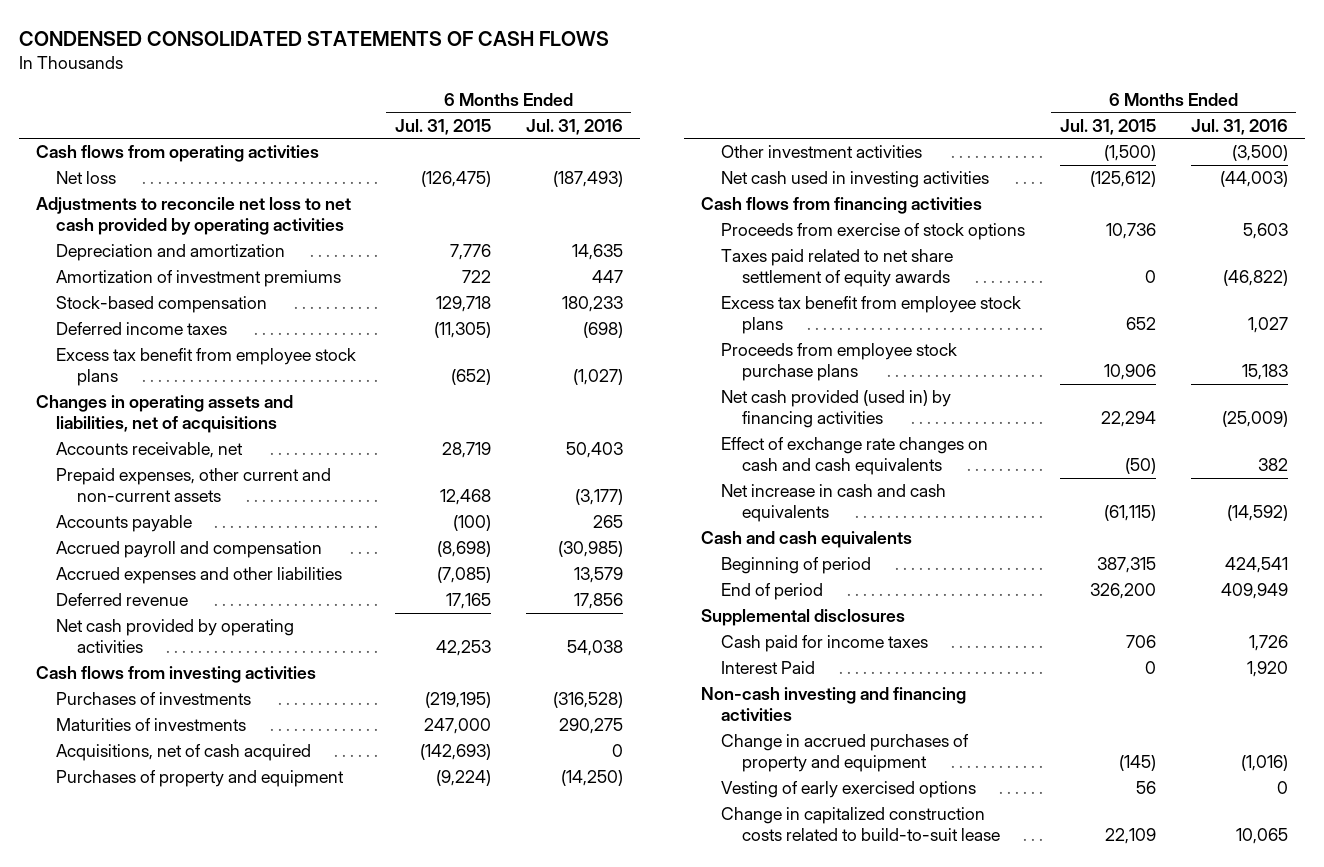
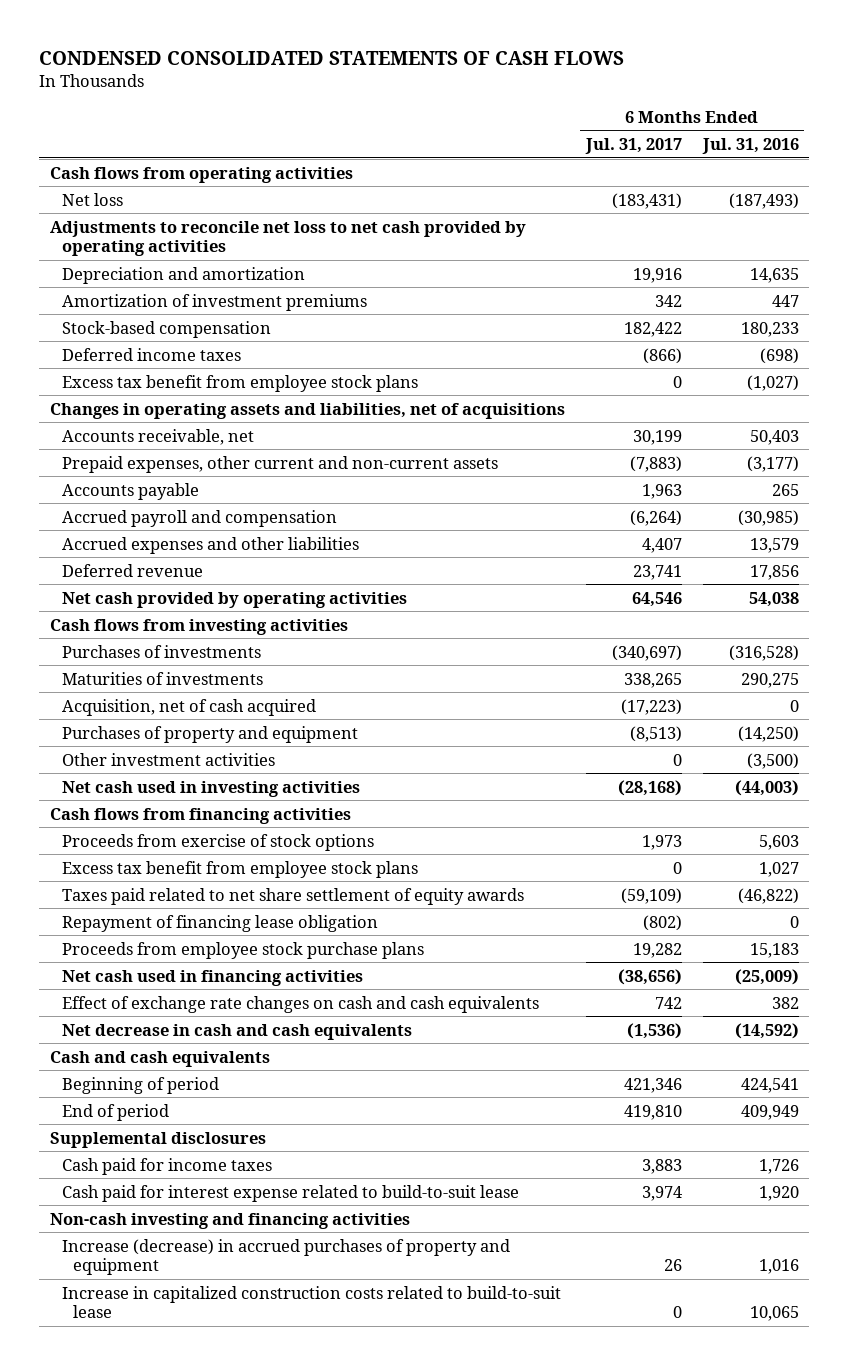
[395,118,492,135] Jul. 31, 2015 -> none
none -> [584,137,682,154] Jul. 31, 2017
[56,744,312,762] Acquisitions, net of cash acquired -> [61,698,316,716] Acquisition, net of cash acquired
[721,249,954,288] Taxes paid related to net share settlement of equity awards -> [61,887,524,905] Taxes paid related to net share settlement of equity awards
none -> [61,914,378,932] Repayment of financing lease obligation
[721,390,952,429] Net cash provided (used in) by financing activities -> [61,969,363,986] Net cash used in financing activities
[721,484,947,523] Net increase in cash and cash equivalents -> [61,1023,412,1040] Net decrease in cash and cash equivalents
[721,661,816,675] Interest Paid -> [61,1184,519,1202] Cash paid for interest expense related to build-to-suit lease
[721,781,977,799] Vesting of early exercised options -> none
[721,734,970,773] Change in accrued purchases of property and equipment -> [61,1238,510,1276] Increase (decrease) in accrued purchases of property and equipment
[1240,755,1288,772] (1,016) -> [758,1259,799,1275] 1,016
[721,807,1000,842] Change in capitalized construction costs related to build-to-suit lease -> [61,1285,561,1319] Increase in capitalized construction costs related to build-to-suit lease

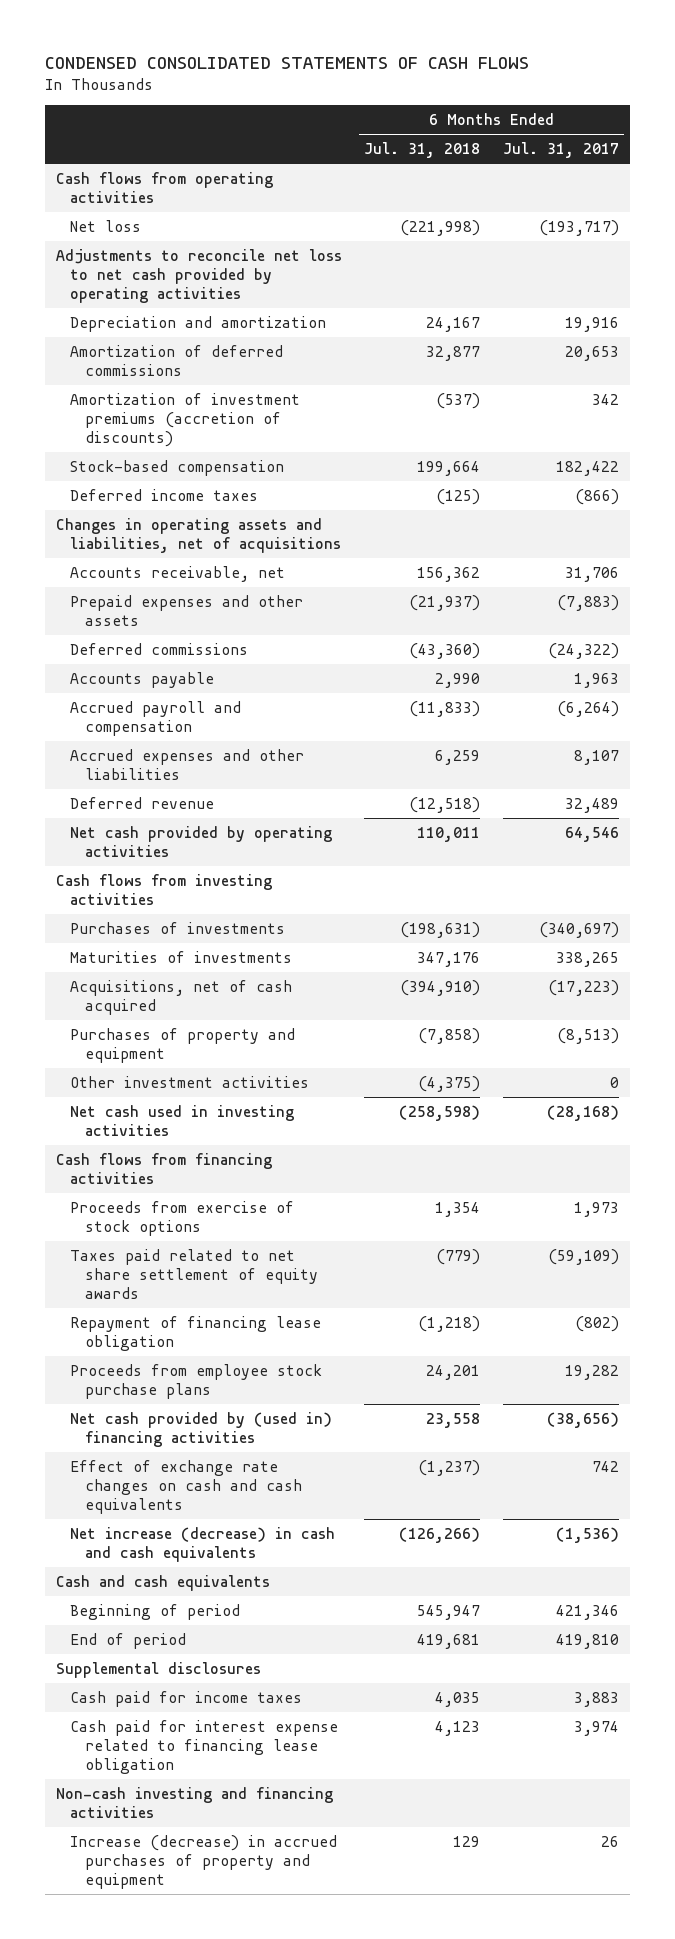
[701,137,799,154] Jul. 31, 2016 -> none
none -> [364,142,481,159] Jul. 31, 2018
[611,192,682,209] (183,431) -> [538,219,619,236] (193,717)
none -> [70,344,284,377] Amortization of deferred commissions
[61,293,367,311] Amortization of investment premiums -> [70,392,301,448] Amortization of investment premiums (accretion of discounts)
[61,374,418,392] Excess tax benefit from employee stock plans -> none
[632,429,682,445] 30,199 -> [564,566,619,582] 31,706
[61,455,498,473] Prepaid expenses, other current and non-current assets -> [70,594,304,627] Prepaid expenses and other assets
none -> [70,642,249,655] Deferred commissions
[641,537,682,553] 4,407 -> [573,749,619,765] 8,107
[632,564,682,580] 23,741 -> [564,797,619,813] 32,489
[61,698,316,716] Acquisition, net of cash acquired -> [70,979,293,1016] Acquisitions, net of cash acquired
[61,860,418,878] Excess tax benefit from employee stock plans -> none
[61,969,363,986] Net cash used in financing activities -> [70,1411,333,1448] Net cash provided by (used in) financing activities
[61,1023,412,1040] Net decrease in cash and cash equivalents -> [70,1526,336,1563] Net increase (decrease) in cash and cash equivalents
[61,1184,519,1202] Cash paid for interest expense related to build-to-suit lease -> [70,1719,339,1775] Cash paid for interest expense related to financing lease obligation
[61,1285,561,1319] Increase in capitalized construction costs related to build-to-suit lease -> none

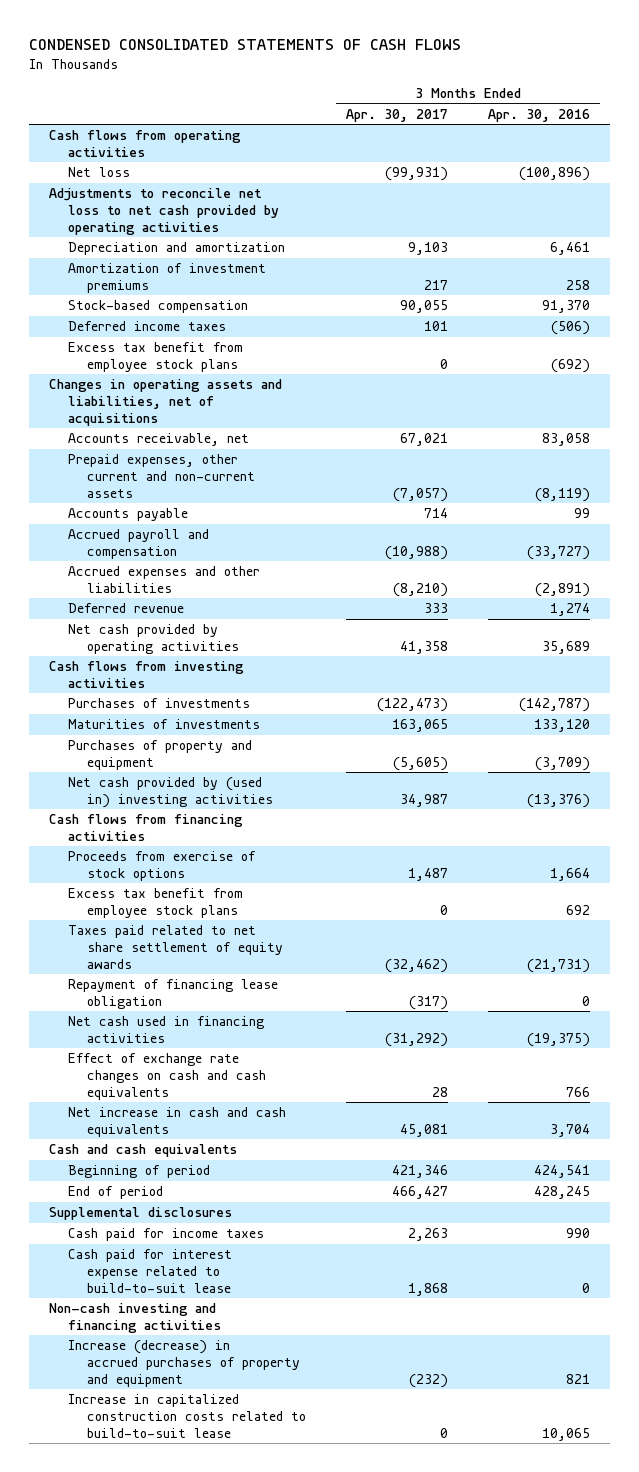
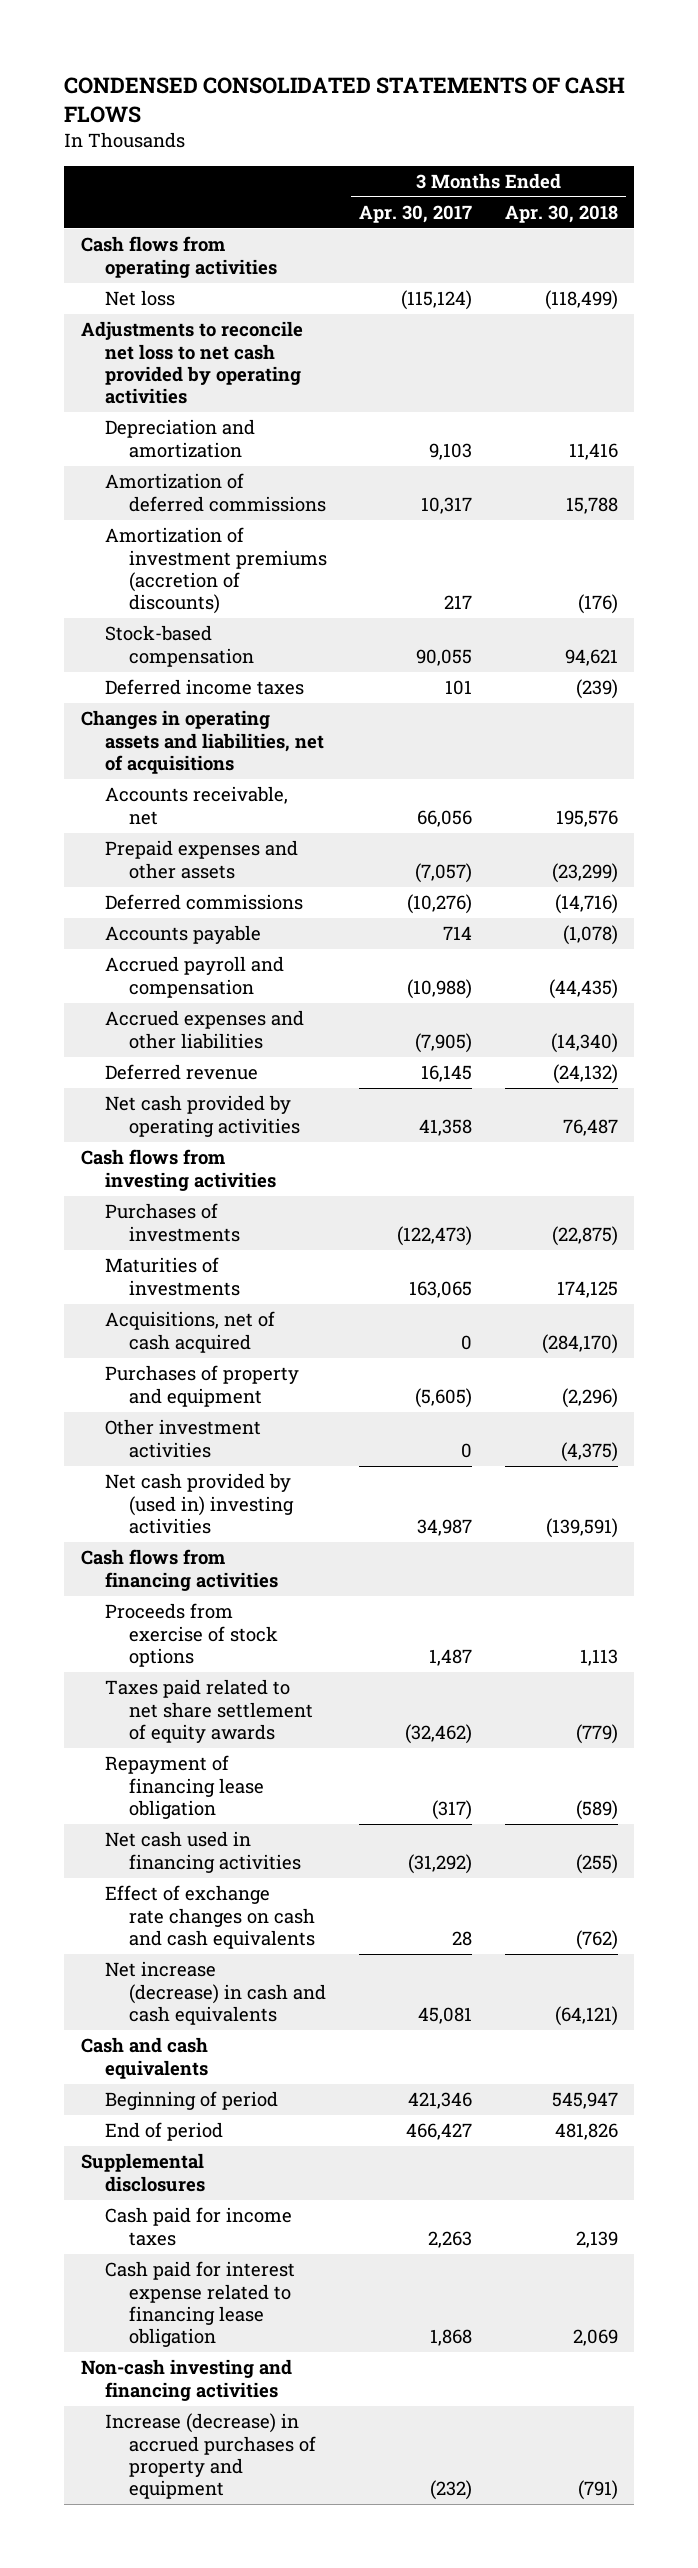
[488,108,591,122] Apr. 30, 2016 -> none
none -> [504,205,618,224] Apr. 30, 2018
[385,167,449,182] (99,931) -> [401,290,473,311] (115,124)
none -> [104,473,326,512] Amortization of deferred commissions
[68,263,267,293] Amortization of investment premiums -> [104,527,327,615] Amortization of investment premiums (accretion of discounts)
[68,342,244,372] Excess tax benefit from employee stock plans -> none
[400,433,449,447] 67,021 -> [417,809,473,827] 66,056
[68,454,256,498] Prepaid expenses, other current and non-current assets -> [104,840,298,879] Prepaid expenses and other assets
none -> [104,894,303,911] Deferred commissions
[393,582,449,597] (8,210) -> [415,1032,473,1053] (7,905)
[424,603,449,614] 333 -> [421,1065,473,1083] 16,145
none -> [104,1311,275,1353] Acquisitions, net of cash acquired
none -> [104,1419,261,1458] Other investment activities
[68,888,244,918] Excess tax benefit from employee stock plans -> none
[68,1107,287,1137] Net increase in cash and cash equivalents -> [104,1961,326,2026] Net increase (decrease) in cash and cash equivalents
[68,1249,233,1293] Cash paid for interest expense related to build-to-suit lease -> [104,2261,295,2348] Cash paid for interest expense related to financing lease obligation
[68,1394,307,1438] Increase in capitalized construction costs related to build-to-suit lease -> none

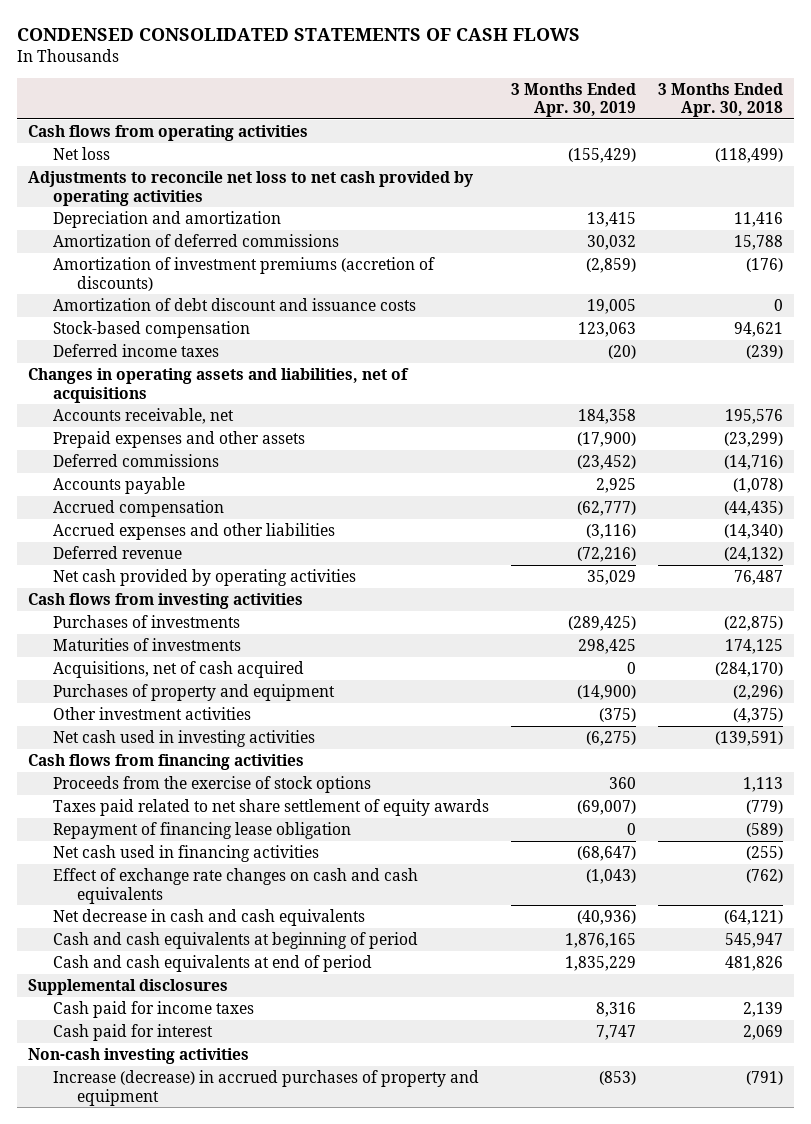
[359,205,473,224] Apr. 30, 2017 -> none
none -> [510,82,636,118] 3 Months Ended Apr. 30, 2019
none -> [52,297,416,311] Amortization of debt discount and issuance costs
[104,956,284,998] Accrued payroll and compensation -> [52,499,224,517] Accrued compensation
[104,1473,294,1535] Net cash provided by (used in) investing activities -> [52,729,315,747] Net cash used in investing activities
[104,1603,278,1668] Proceeds from exercise of stock options -> [52,775,371,793] Proceeds from the exercise of stock options
[80,2037,208,2079] Cash and cash equivalents -> none
[104,1961,326,2026] Net increase (decrease) in cash and cash equivalents -> [52,908,365,926] Net decrease in cash and cash equivalents
[104,2091,278,2111] Beginning of period -> [52,931,418,949] Cash and cash equivalents at beginning of period
[104,2122,223,2142] End of period -> [52,954,372,972] Cash and cash equivalents at end of period
[104,2261,295,2348] Cash paid for interest expense related to financing lease obligation -> [52,1023,213,1041] Cash paid for interest
[80,2359,292,2401] Non-cash investing and financing activities -> [28,1047,250,1064] Non-cash investing activities

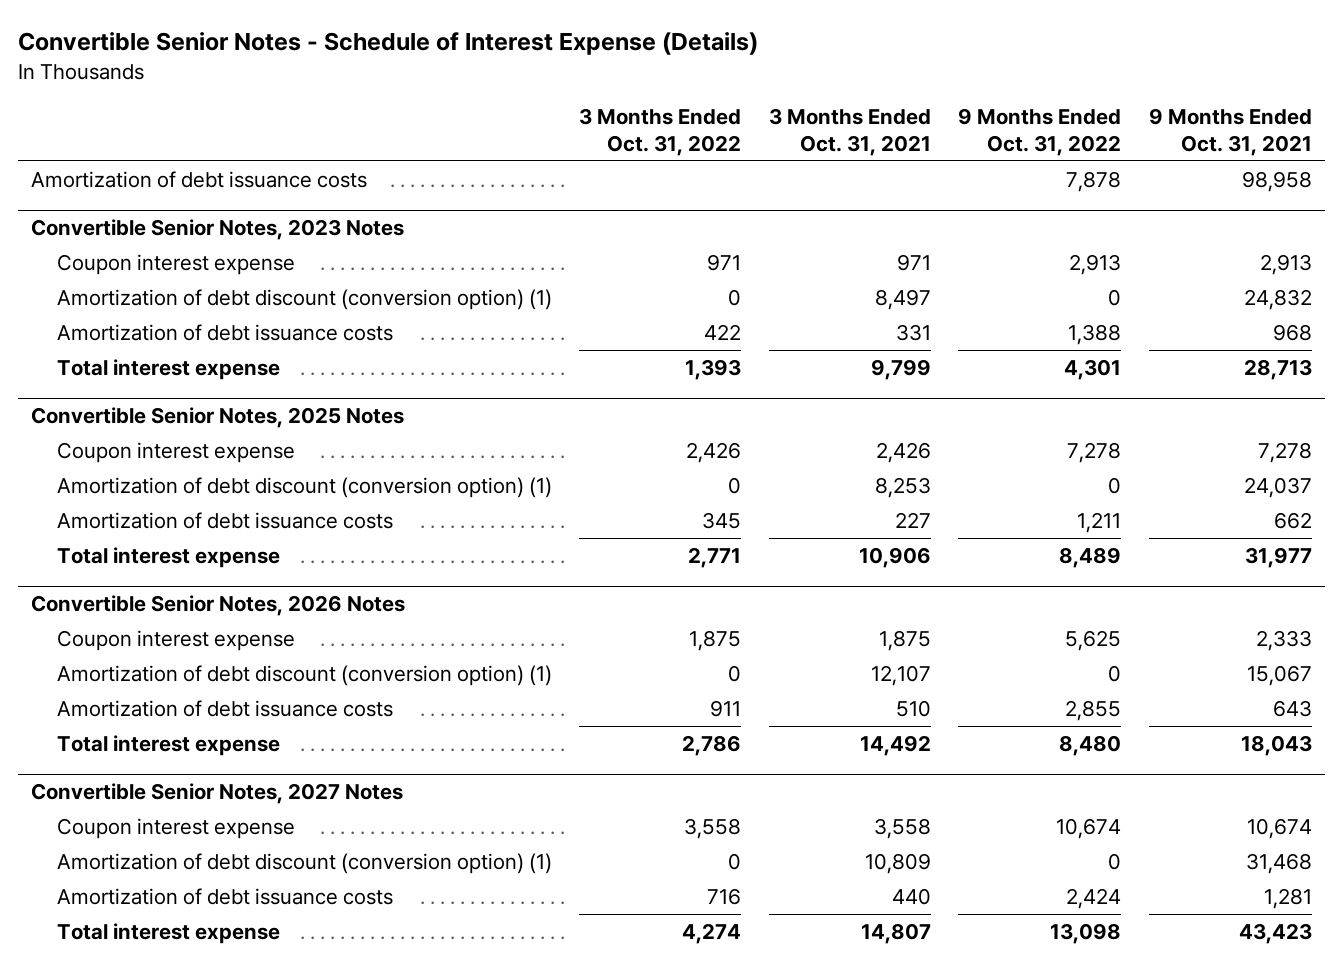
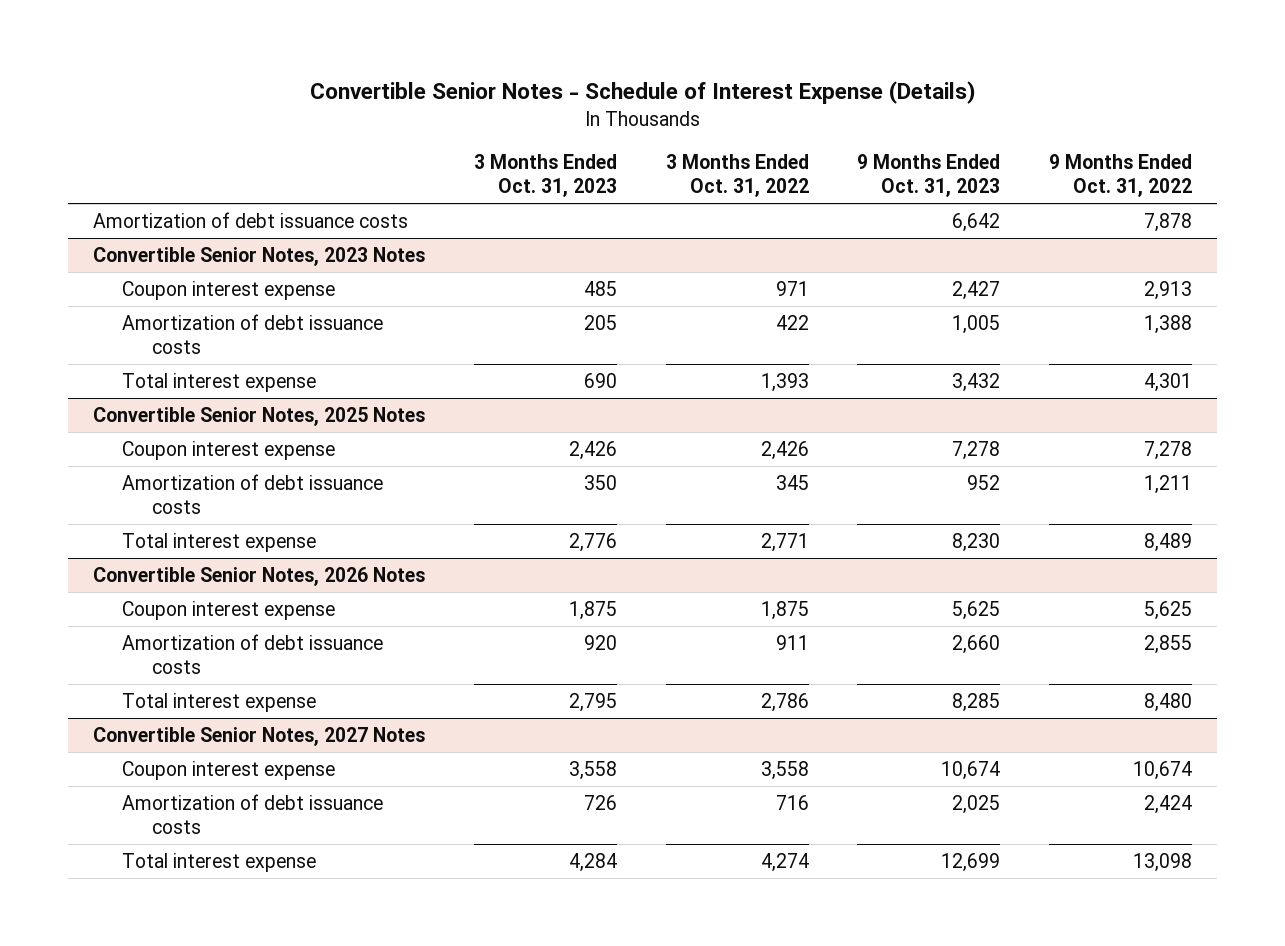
[768,108,931,157] 3 Months Ended Oct. 31, 2021 -> none
[1148,108,1312,157] 9 Months Ended Oct. 31, 2021 -> none
none -> [473,154,617,198] 3 Months Ended Oct. 31, 2023
none -> [857,154,1001,198] 9 Months Ended Oct. 31, 2023
[56,288,552,310] Amortization of debt discount (conversion option) (1) -> none
[56,476,552,498] Amortization of debt discount (conversion option) (1) -> none
[56,664,552,686] Amortization of debt discount (conversion option) (1) -> none
[56,852,552,874] Amortization of debt discount (conversion option) (1) -> none

